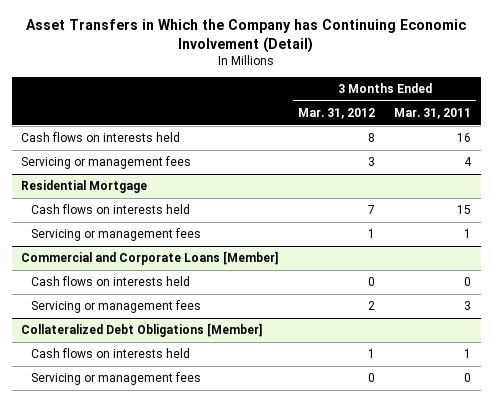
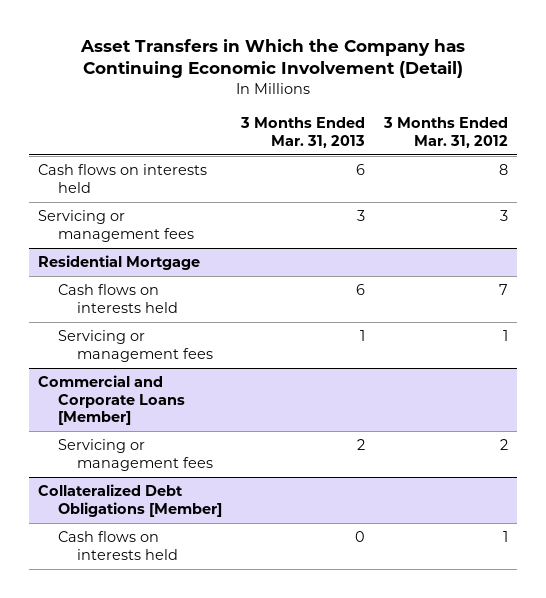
[394,107,472,119] Mar. 31, 2011 -> none
none -> [239,117,365,148] 3 Months Ended Mar. 31, 2013
[31,276,191,287] Cash flows on interests held -> none
[31,372,202,386] Servicing or management fees -> none

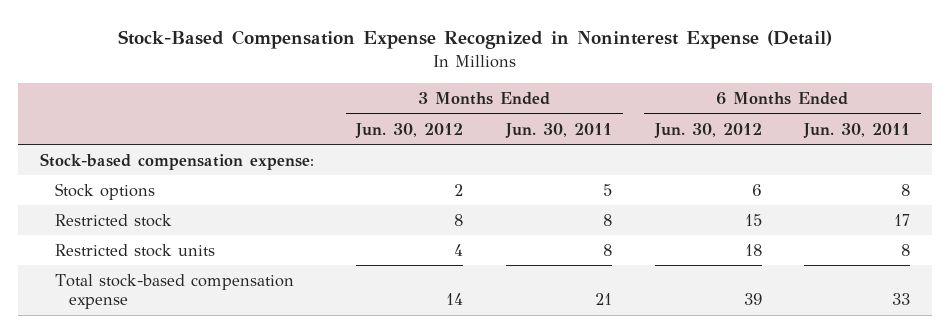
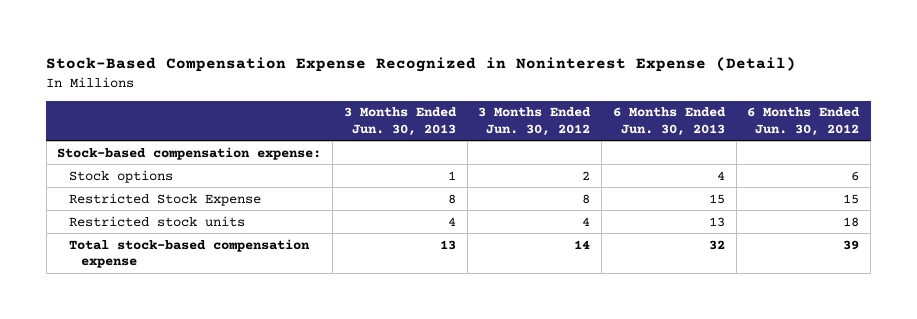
[505,122,613,138] Jun. 30, 2011 -> none
[803,122,911,138] Jun. 30, 2011 -> none
none -> [343,107,457,136] 3 Months Ended Jun. 30, 2013
none -> [612,107,726,136] 6 Months Ended Jun. 30, 2013
[54,213,172,227] Restricted stock -> [69,192,262,206] Restricted Stock Expense

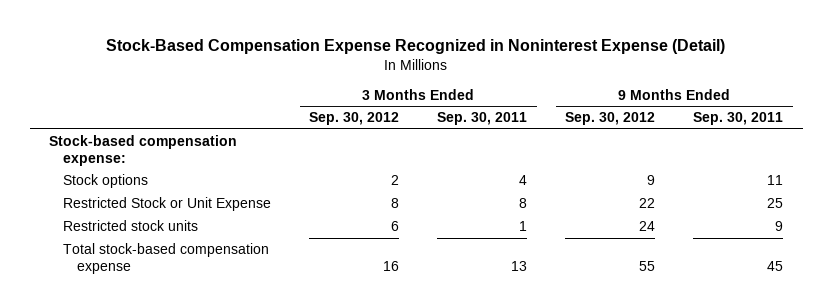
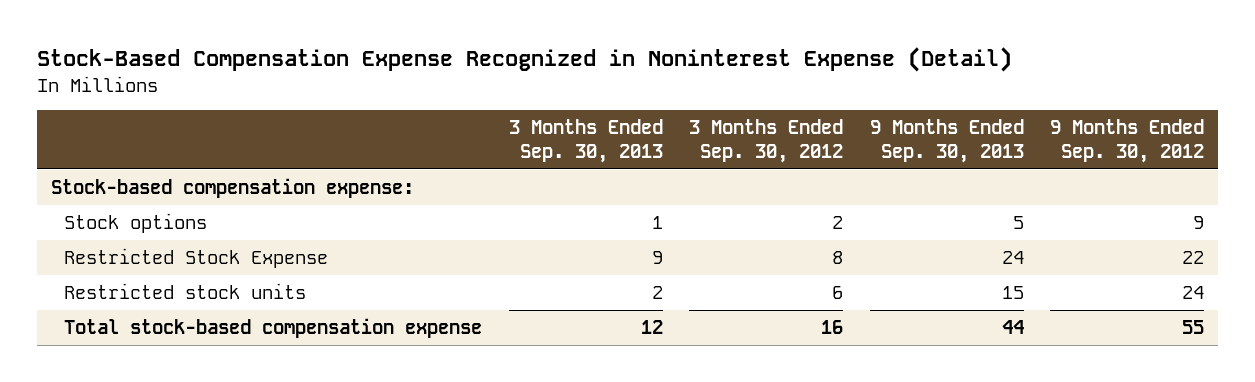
[437,112,528,126] Sep. 30, 2011 -> none
[693,112,784,126] Sep. 30, 2011 -> none
none -> [508,119,663,163] 3 Months Ended Sep. 30, 2013
none -> [869,119,1024,163] 9 Months Ended Sep. 30, 2013
[63,197,272,212] Restricted Stock or Unit Expense -> [63,248,328,269] Restricted Stock Expense

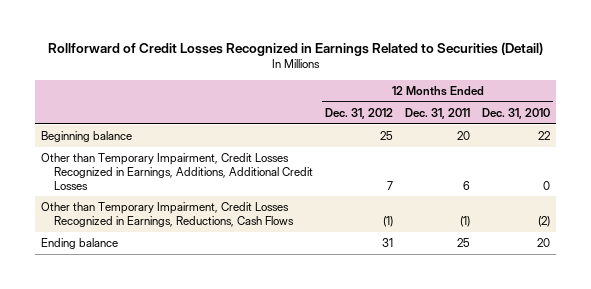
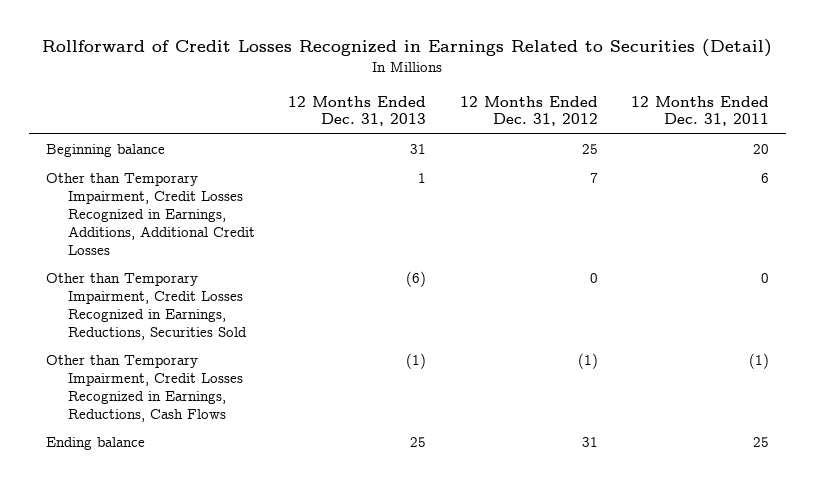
[482,107,551,119] Dec. 31, 2010 -> none
none -> [288,95,427,127] 12 Months Ended Dec. 31, 2013
none -> [45,273,247,341] Other than Temporary Impairment, Credit Losses Recognized in Earnings, Reductions, Securities Sold

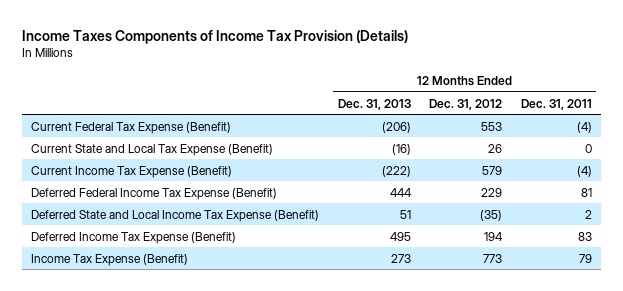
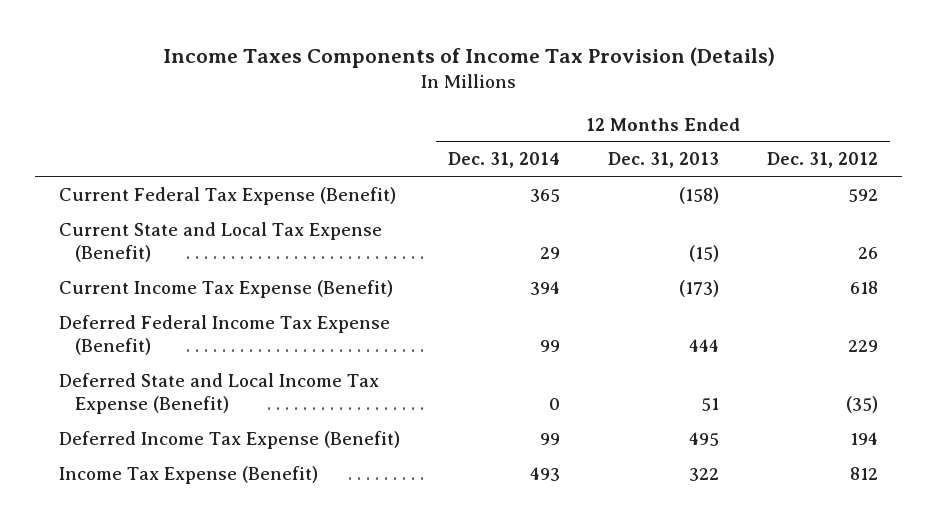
[520,98,592,110] Dec. 31, 2011 -> none
none -> [448,152,561,169] Dec. 31, 2014
[381,121,411,133] (206) -> [679,186,720,204] (158)
[481,121,503,131] 553 -> [848,188,879,202] 592
[391,143,411,155] (16) -> [689,245,720,263] (15)
[381,165,411,177] (222) -> [679,279,720,297] (173)
[482,165,503,175] 579 -> [850,280,879,294] 618
[390,253,411,263] 273 -> [689,467,720,481] 322
[483,253,503,263] 773 -> [850,466,879,480] 812

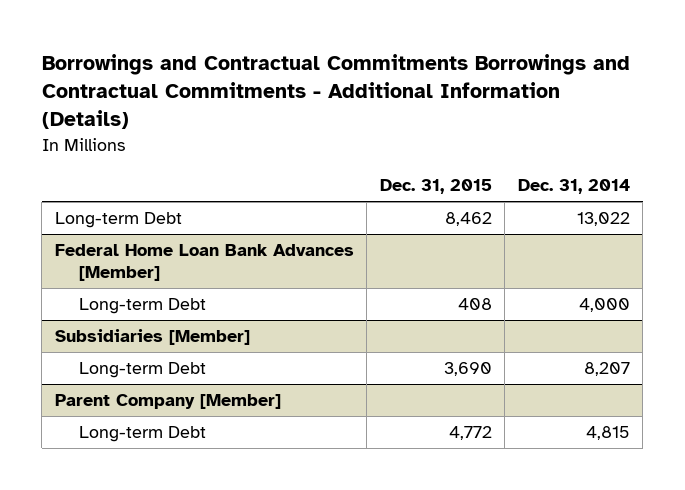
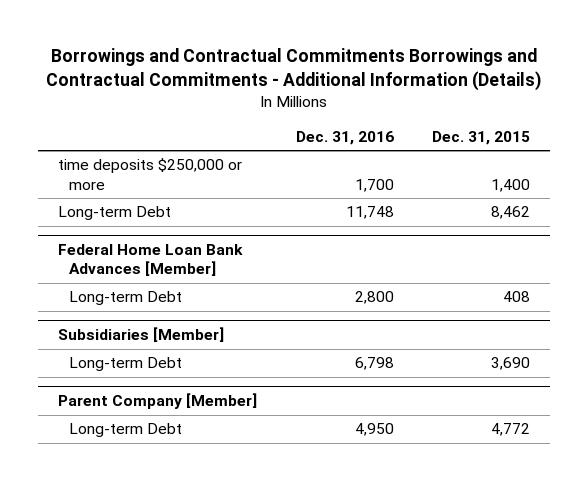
[517,179,630,195] Dec. 31, 2014 -> none
none -> [295,130,394,145] Dec. 31, 2016
none -> [57,158,242,190] time deposits $250,000 or more

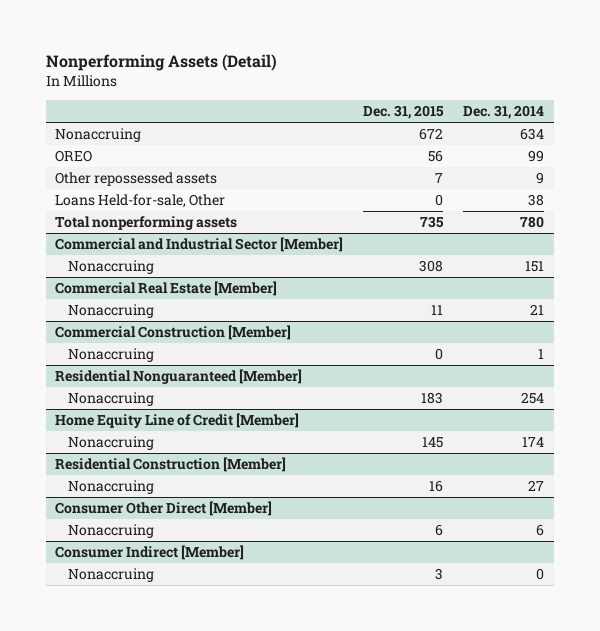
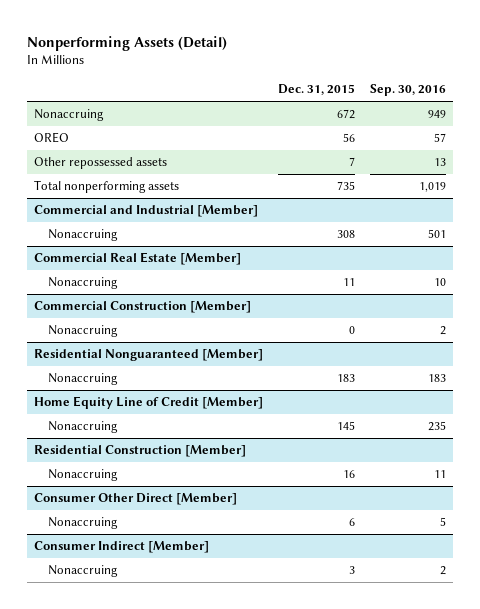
[463,105,545,120] Dec. 31, 2014 -> none
none -> [369,84,446,97] Sep. 30, 2016
[55,193,226,208] Loans Held-for-sale, Other -> none
[55,236,344,252] Commercial and Industrial Sector [Member] -> [34,205,259,218] Commercial and Industrial [Member]

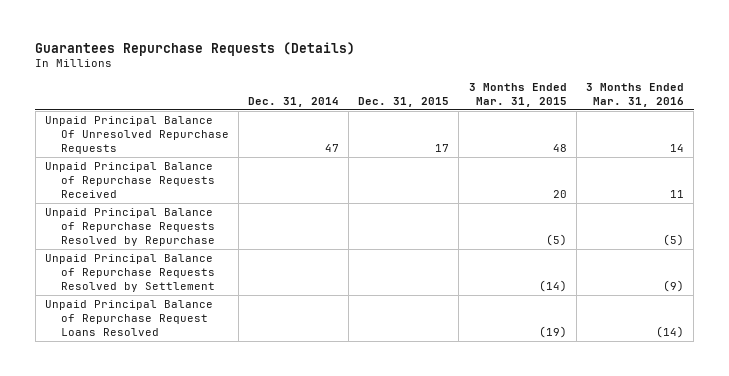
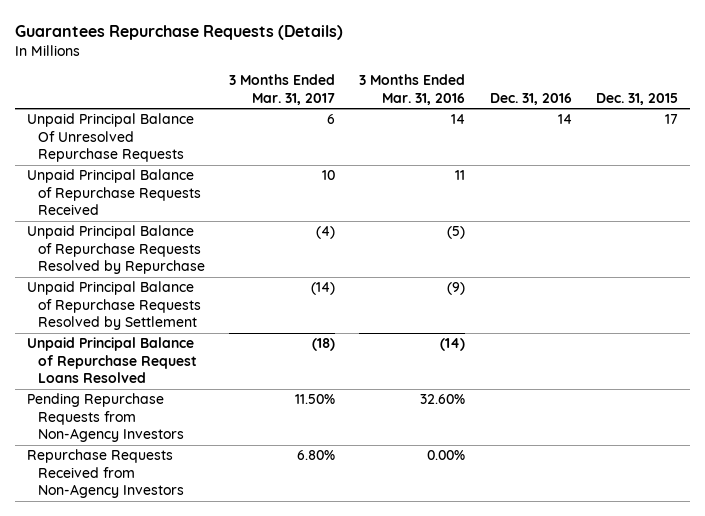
[248,97,340,108] Dec. 31, 2014 -> none
[468,83,567,108] 3 Months Ended Mar. 31, 2015 -> none
none -> [229,74,336,105] 3 Months Ended Mar. 31, 2017
none -> [489,92,572,105] Dec. 31, 2016
none -> [27,393,185,443] Pending Repurchase Requests from Non-Agency Investors
none -> [27,449,185,499] Repurchase Requests Received from Non-Agency Investors

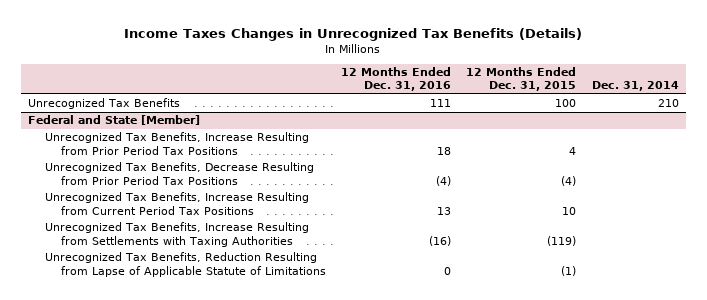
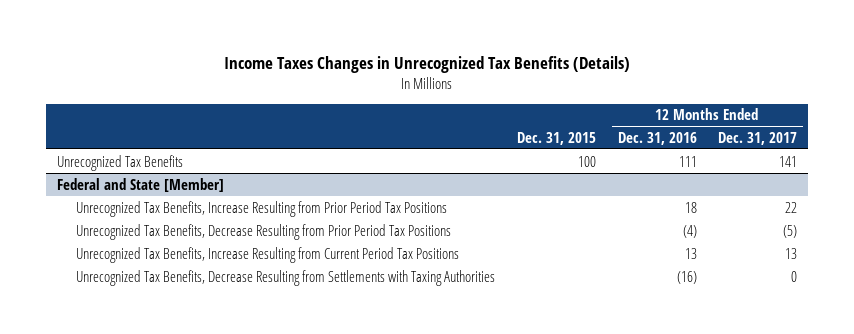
[466,66,577,92] 12 Months Ended Dec. 31, 2015 -> none
[591,81,679,92] Dec. 31, 2014 -> none
none -> [516,131,596,145] Dec. 31, 2015
none -> [718,131,798,145] Dec. 31, 2017
[44,252,327,277] Unrecognized Tax Benefits, Reduction Resulting from Lapse of Applicable Statute of Limitations -> none
[44,222,309,247] Unrecognized Tax Benefits, Increase Resulting from Settlements with Taxing Authorities -> [76,269,496,286] Unrecognized Tax Benefits, Decrease Resulting from Settlements with Taxing Authorities

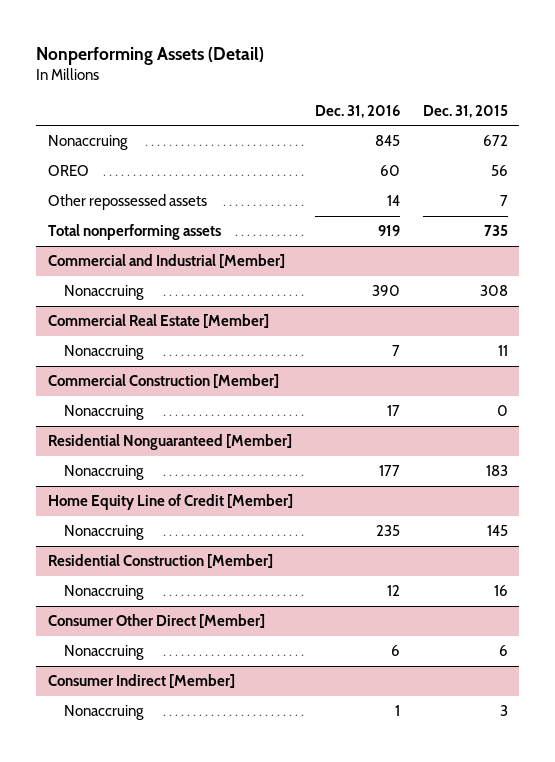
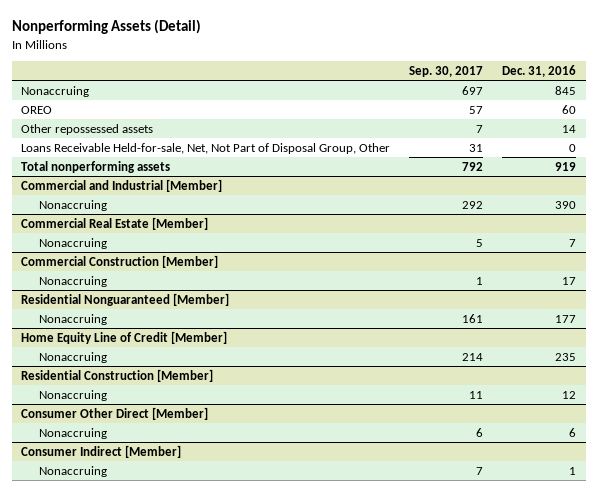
[422,104,508,118] Dec. 31, 2015 -> none
none -> [409,65,484,77] Sep. 30, 2017
none -> [21,142,391,154] Loans Receivable Held-for-sale, Net, Not Part of Disposal Group, Other

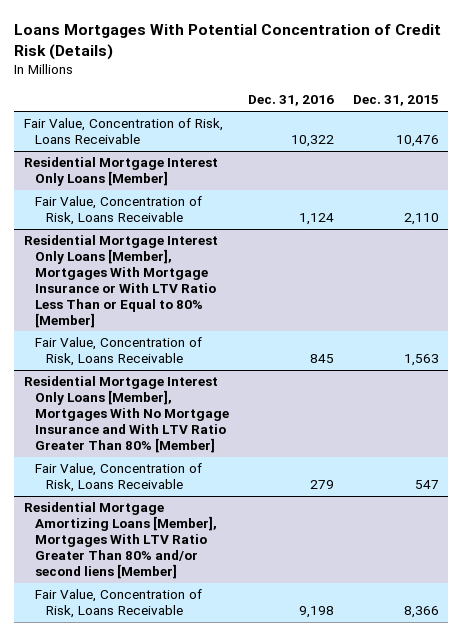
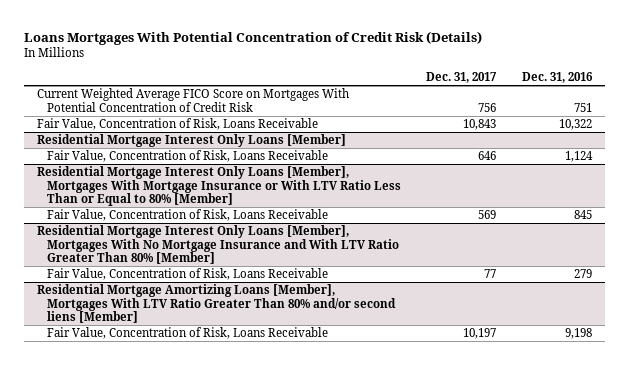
[352,95,439,107] Dec. 31, 2015 -> none
none -> [426,71,498,83] Dec. 31, 2017
none -> [36,88,349,112] Current Weighted Average FICO Score on Mortgages With Potential Concentration of Credit Risk

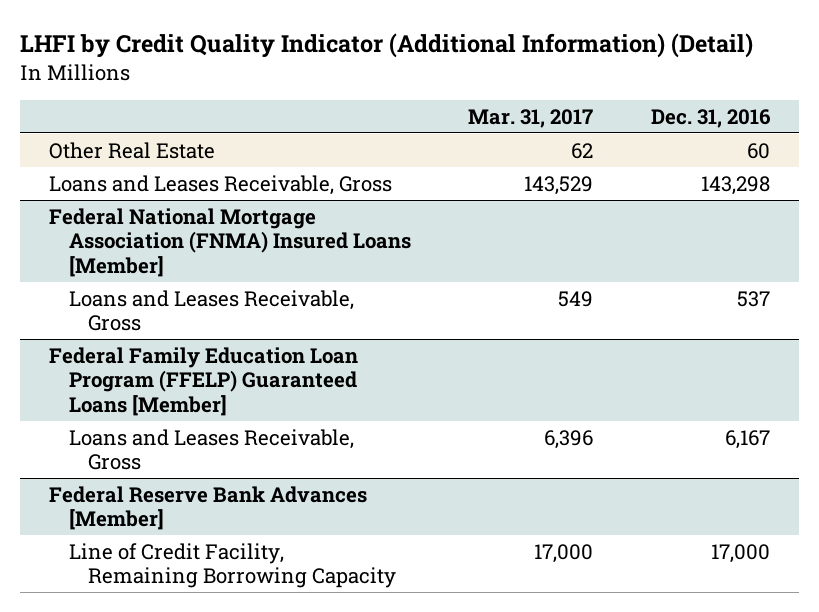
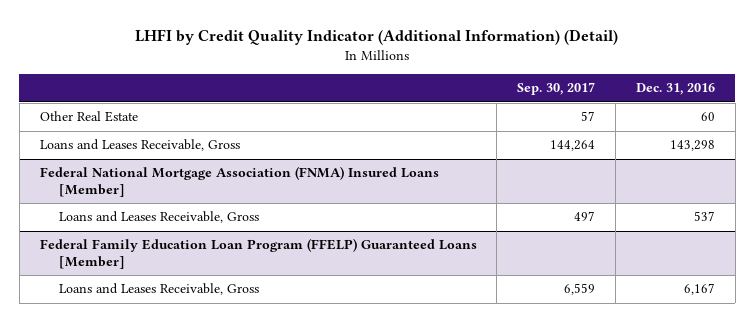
[468,108,594,128] Mar. 31, 2017 -> none
none -> [517,82,596,96] Sep. 30, 2017
[49,485,368,531] Federal Reserve Bank Advances [Member] -> none
[68,542,397,589] Line of Credit Facility, Remaining Borrowing Capacity -> none

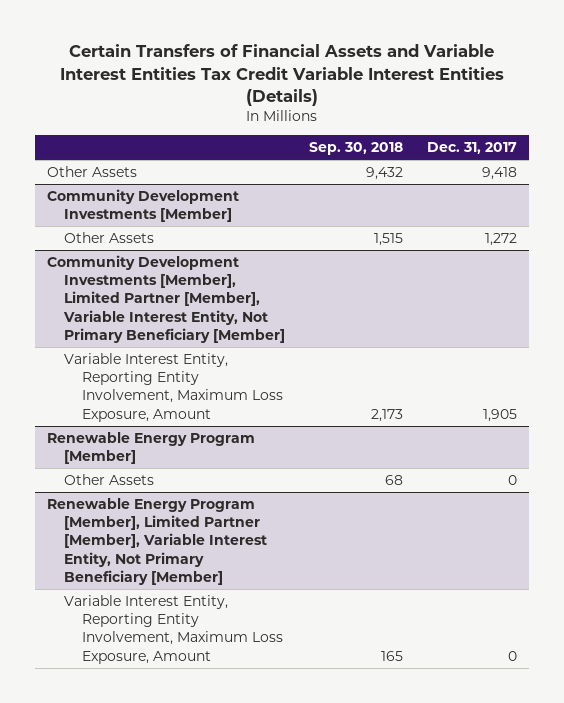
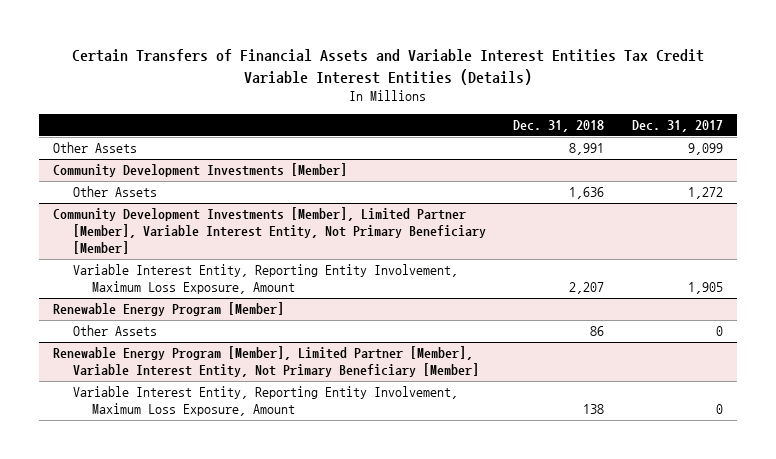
[309,142,404,156] Sep. 30, 2018 -> none
none -> [513,120,605,133] Dec. 31, 2018
[481,167,517,181] 9,418 -> [688,143,724,156] 9,099

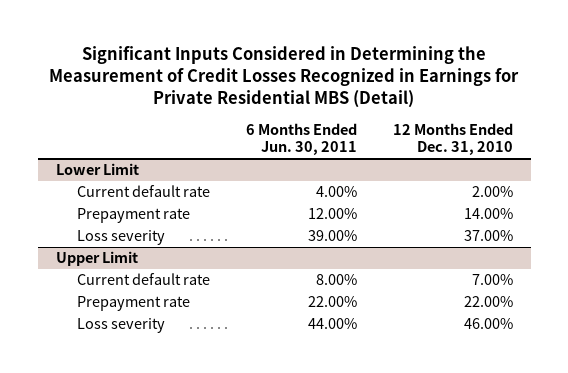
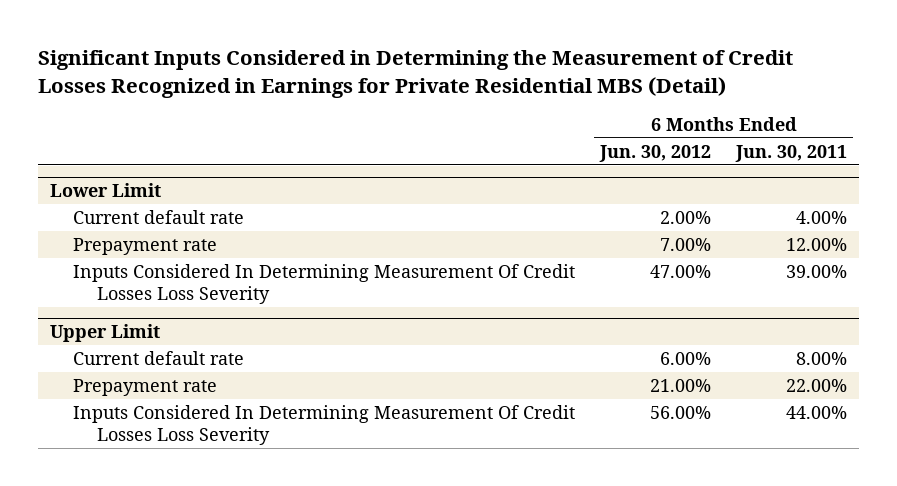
[392,122,513,156] 12 Months Ended Dec. 31, 2010 -> none
none -> [599,144,712,162] Jun. 30, 2012
[76,230,165,246] Loss severity -> [73,263,576,305] Inputs Considered In Determining Measurement Of Credit Losses Loss Severity
[76,318,165,334] Loss severity -> [73,404,576,446] Inputs Considered In Determining Measurement Of Credit Losses Loss Severity

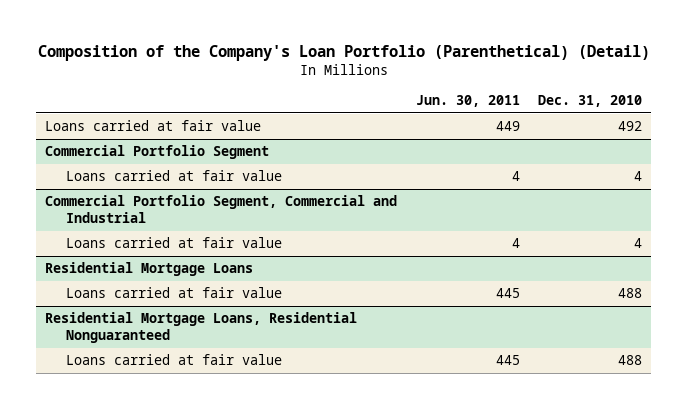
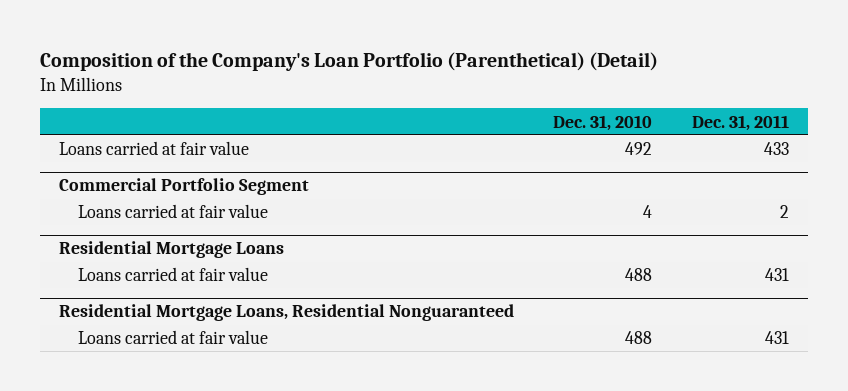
[415,95,520,108] Jun. 30, 2011 -> none
none -> [691,114,789,131] Dec. 31, 2011
[45,195,398,224] Commercial Portfolio Segment, Commercial and Industrial -> none
[66,237,283,249] Loans carried at fair value -> none

